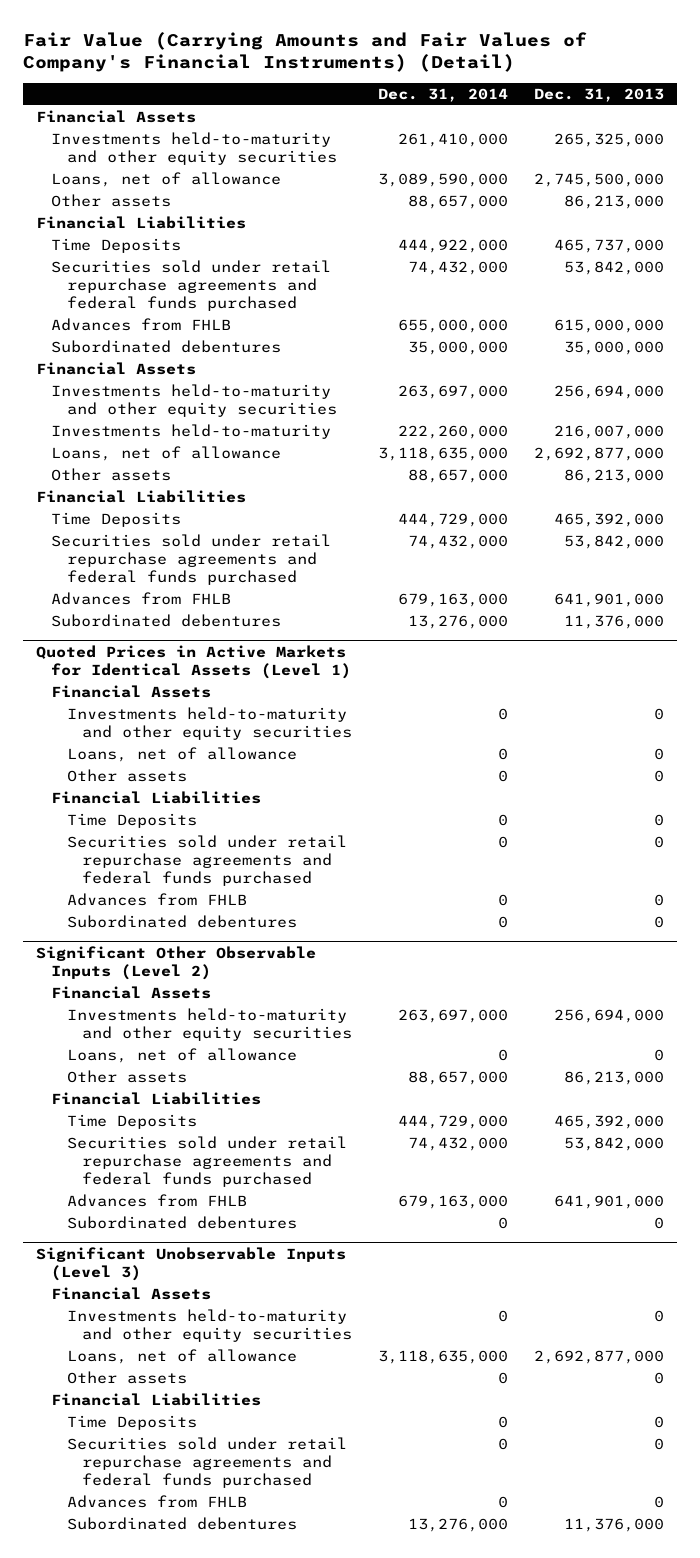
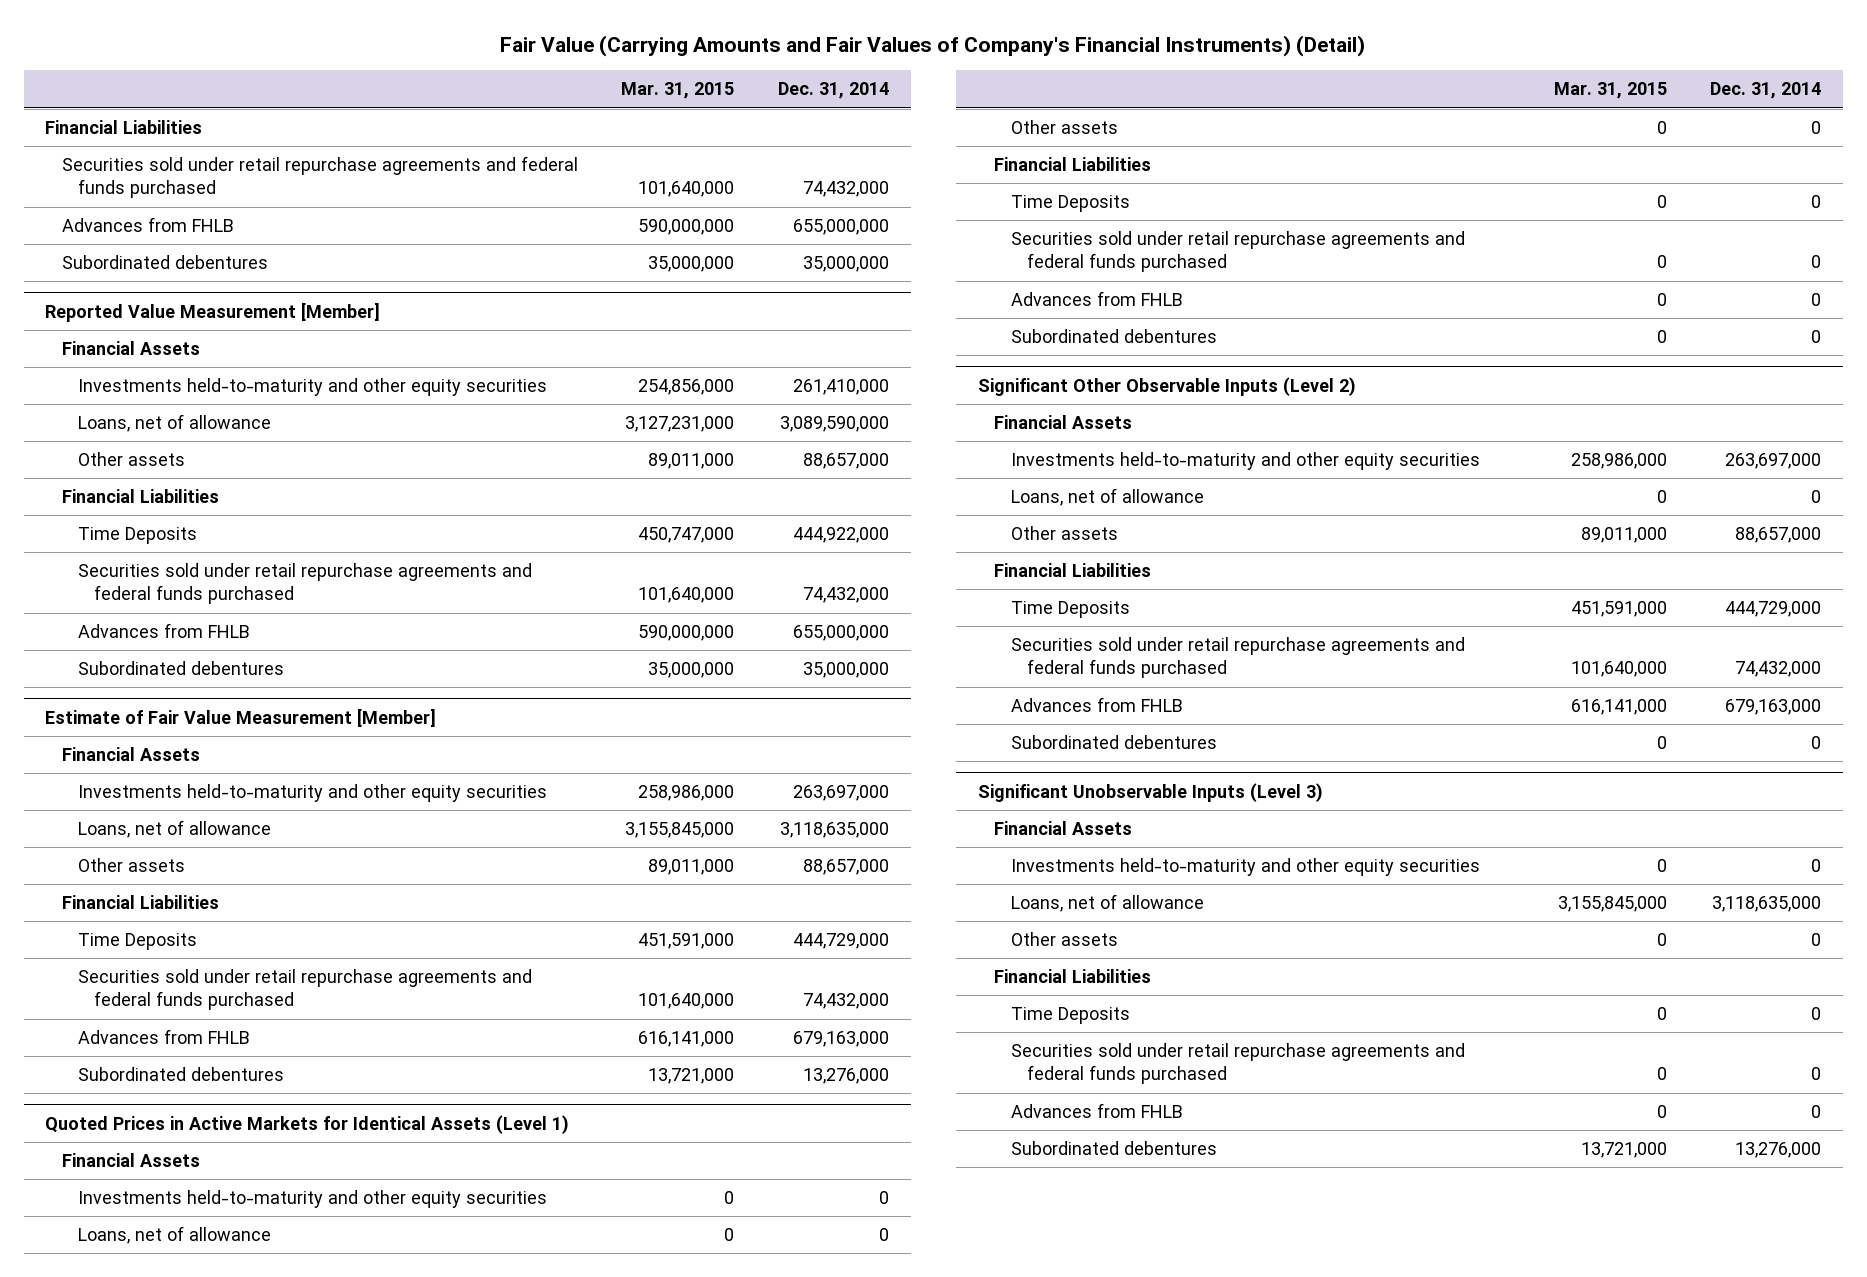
[534,87,665,102] Dec. 31, 2013 -> none
none -> [621,82,735,100] Mar. 31, 2015
none -> [45,120,203,135] Financial Liabilities
none -> [61,156,578,199] Securities sold under retail repurchase agreements and federal funds purchased
none -> [61,217,234,233] Advances from FHLB
none -> [61,255,268,270] Subordinated debentures
none -> [45,301,381,322] Reported Value Measurement [Member]
none -> [45,707,437,727] Estimate of Fair Value Measurement [Member]
[51,424,332,440] Investments held-to-maturity -> none

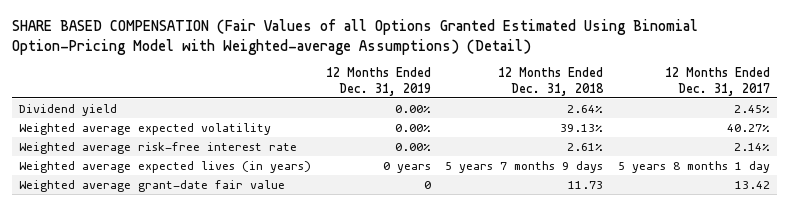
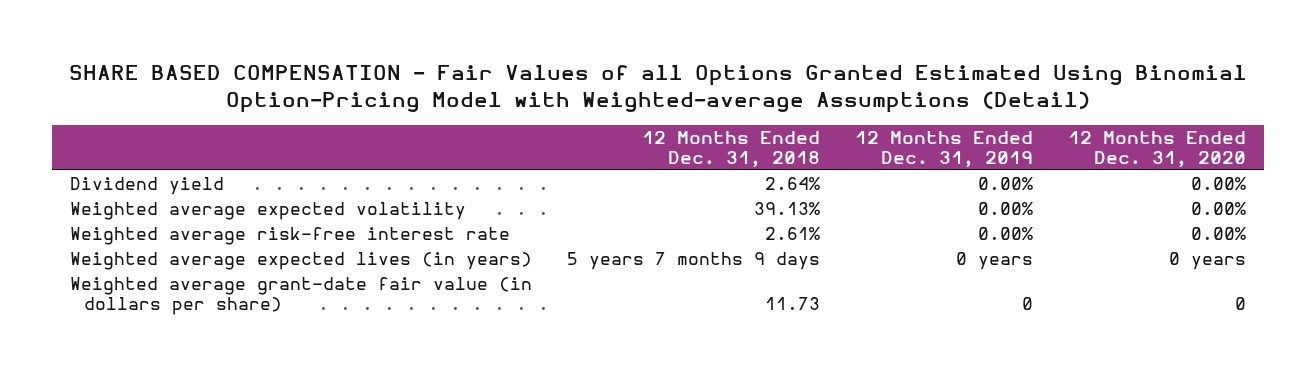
[11,19,698,55] SHARE BASED COMPENSATION (Fair Values of all Options Granted Estimated Using Binomial Option-Pricing Model with Weighted-average Assumptions) (Detail) -> [69,64,1248,113] SHARE BASED COMPENSATION - Fair Values of all Options Granted Estimated Using Binomial Option-Pricing Model with Weighted-average Assumptions (Detail)
[664,67,770,96] 12 Months Ended Dec. 31, 2017 -> none
none -> [1068,130,1247,168] 12 Months Ended Dec. 31, 2020
[19,179,286,192] Weighted average grant-date fair value -> [69,277,532,316] Weighted average grant-date fair value (in dollars per share)

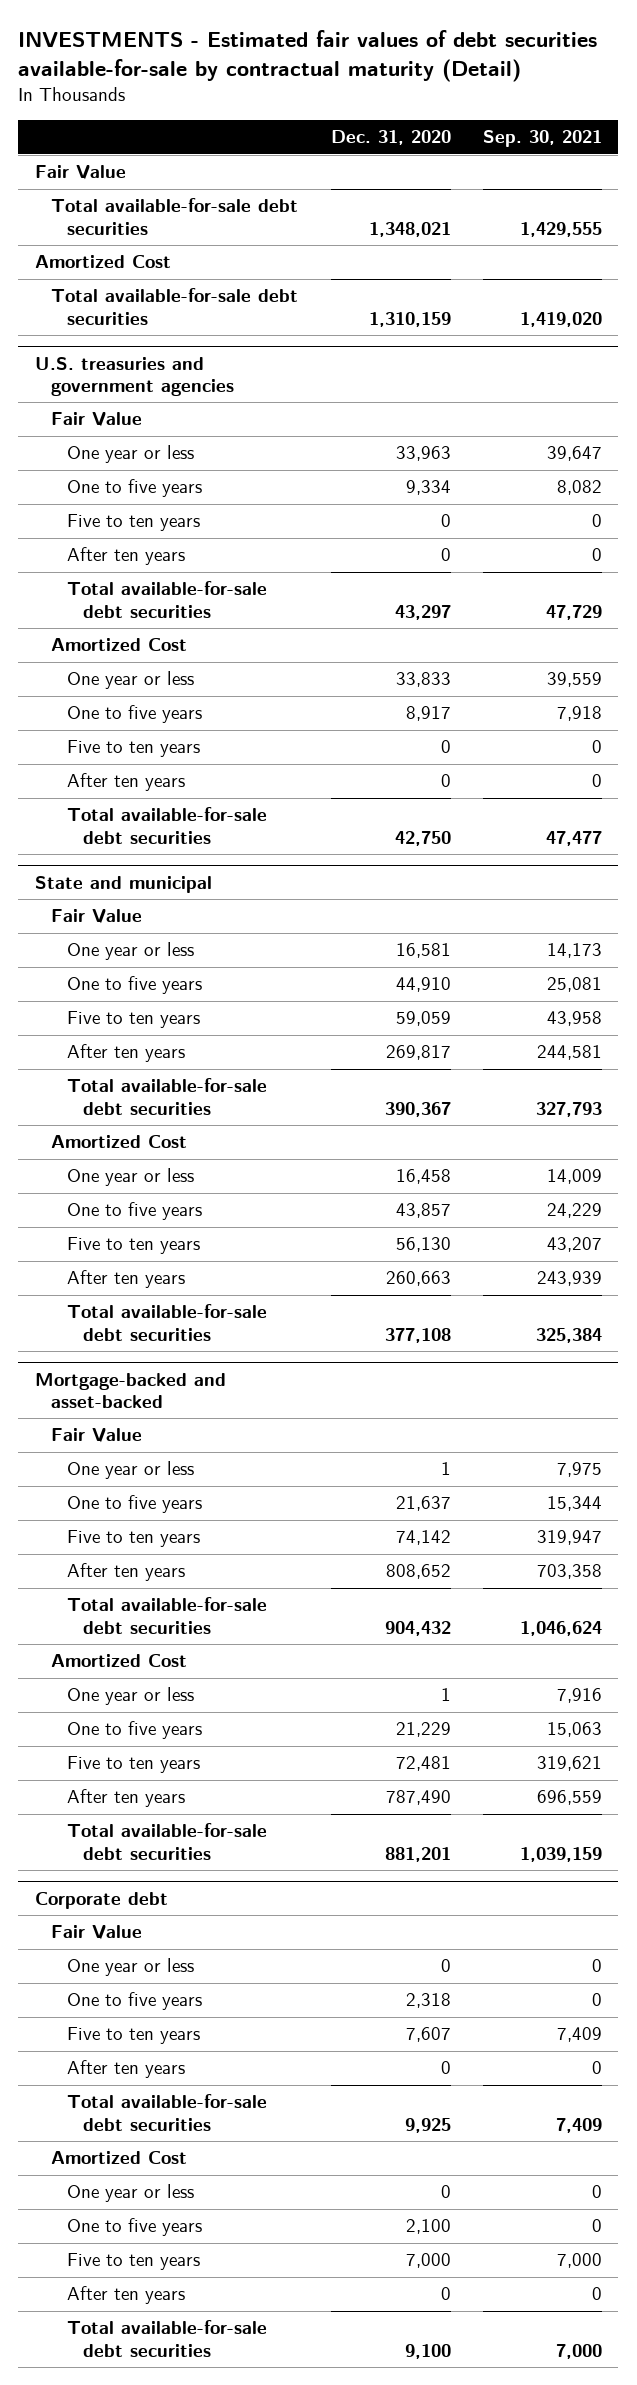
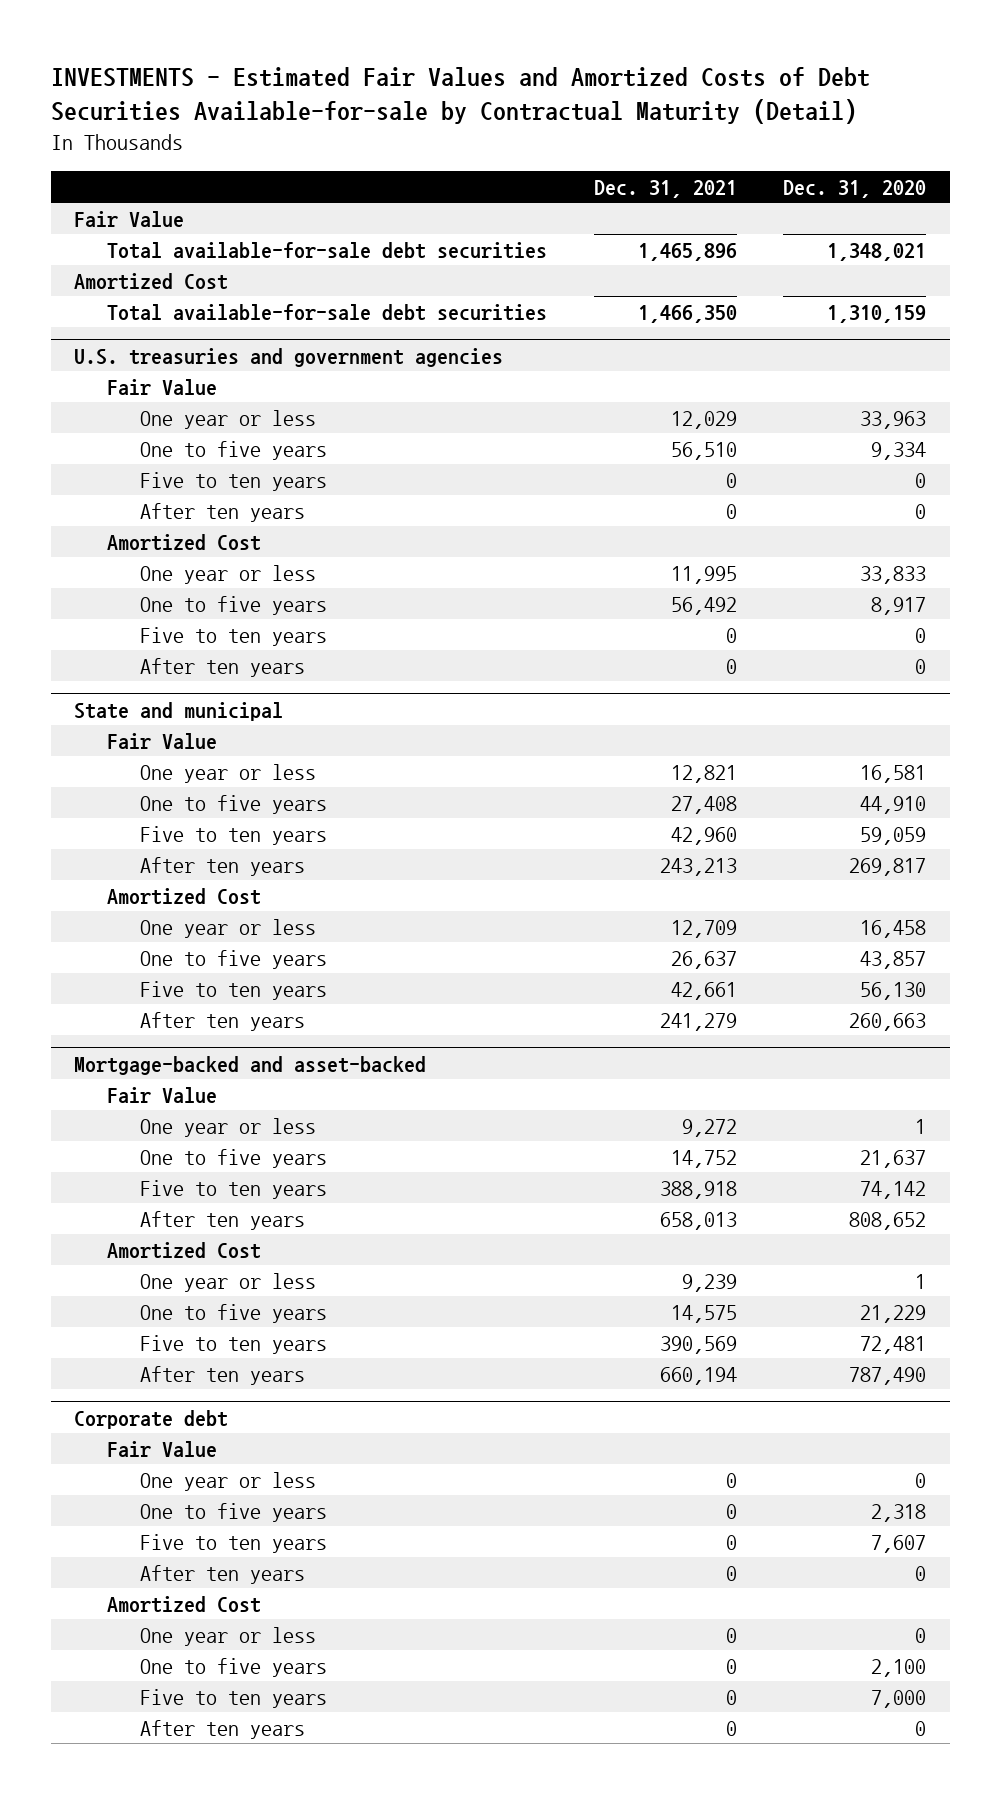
[18,30,598,83] INVESTMENTS - Estimated fair values of debt securities available-for-sale by contractual maturity (Detail) -> [50,66,870,125] INVESTMENTS - Estimated Fair Values and Amortized Costs of Debt Securities Available-for-sale by Contractual Maturity (Detail)
[483,130,603,148] Sep. 30, 2021 -> none
none -> [593,179,737,198] Dec. 31, 2021
[67,581,268,618] Total available-for-sale debt securities -> none
[67,807,268,844] Total available-for-sale debt securities -> none
[67,1078,268,1115] Total available-for-sale debt securities -> none
[67,1304,268,1341] Total available-for-sale debt securities -> none
[67,1597,268,1634] Total available-for-sale debt securities -> none
[67,1823,268,1860] Total available-for-sale debt securities -> none
[67,2094,268,2131] Total available-for-sale debt securities -> none
[67,2320,268,2357] Total available-for-sale debt securities -> none

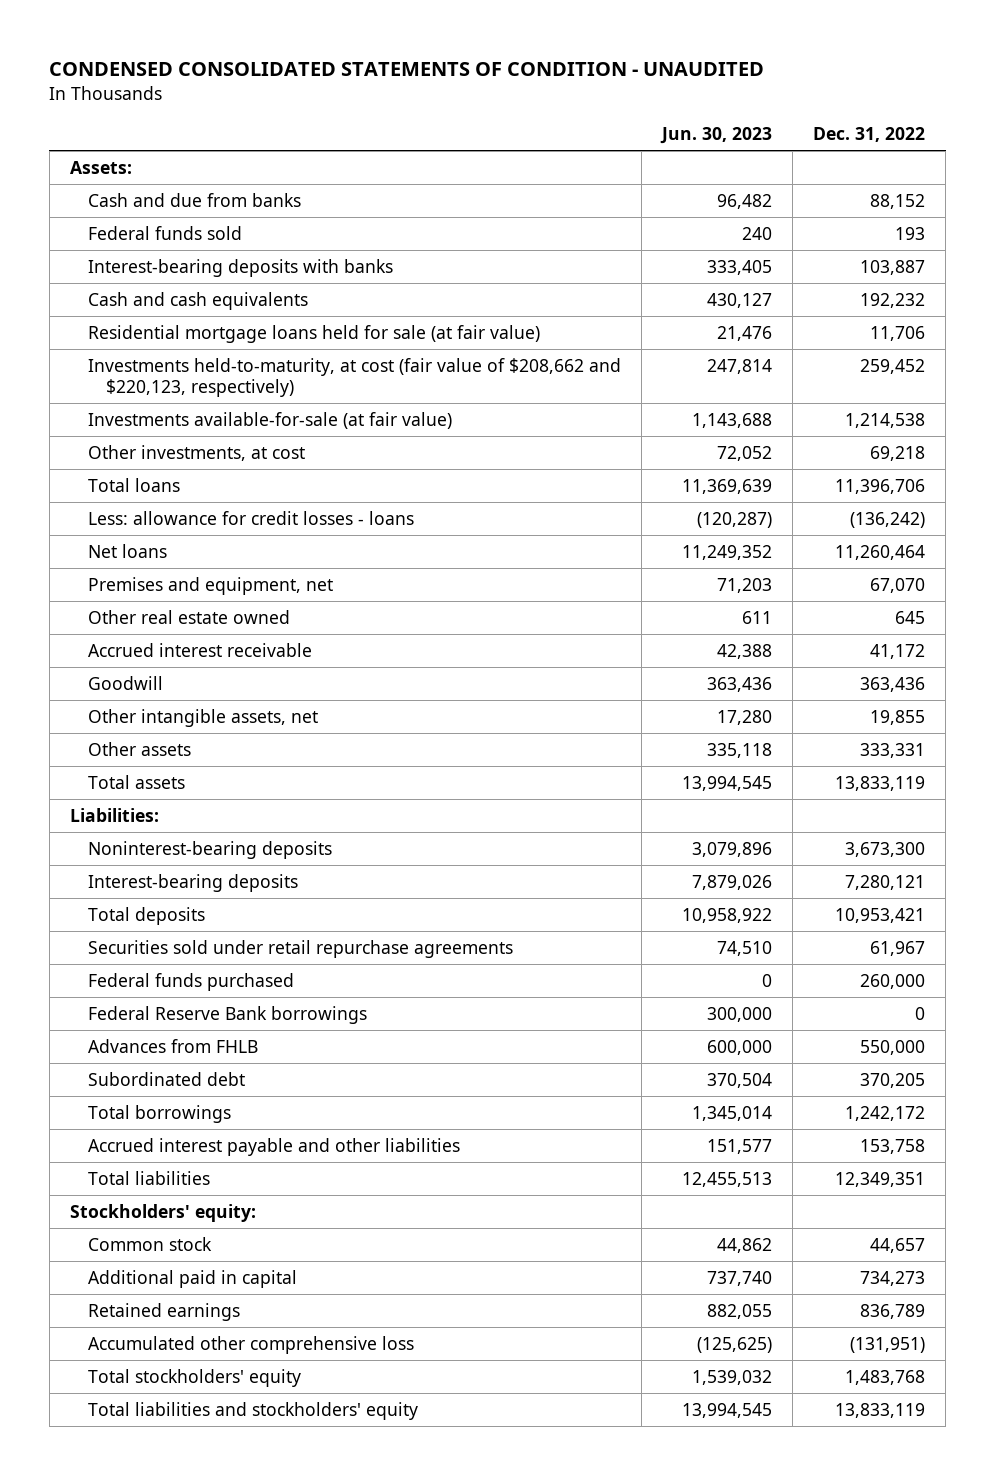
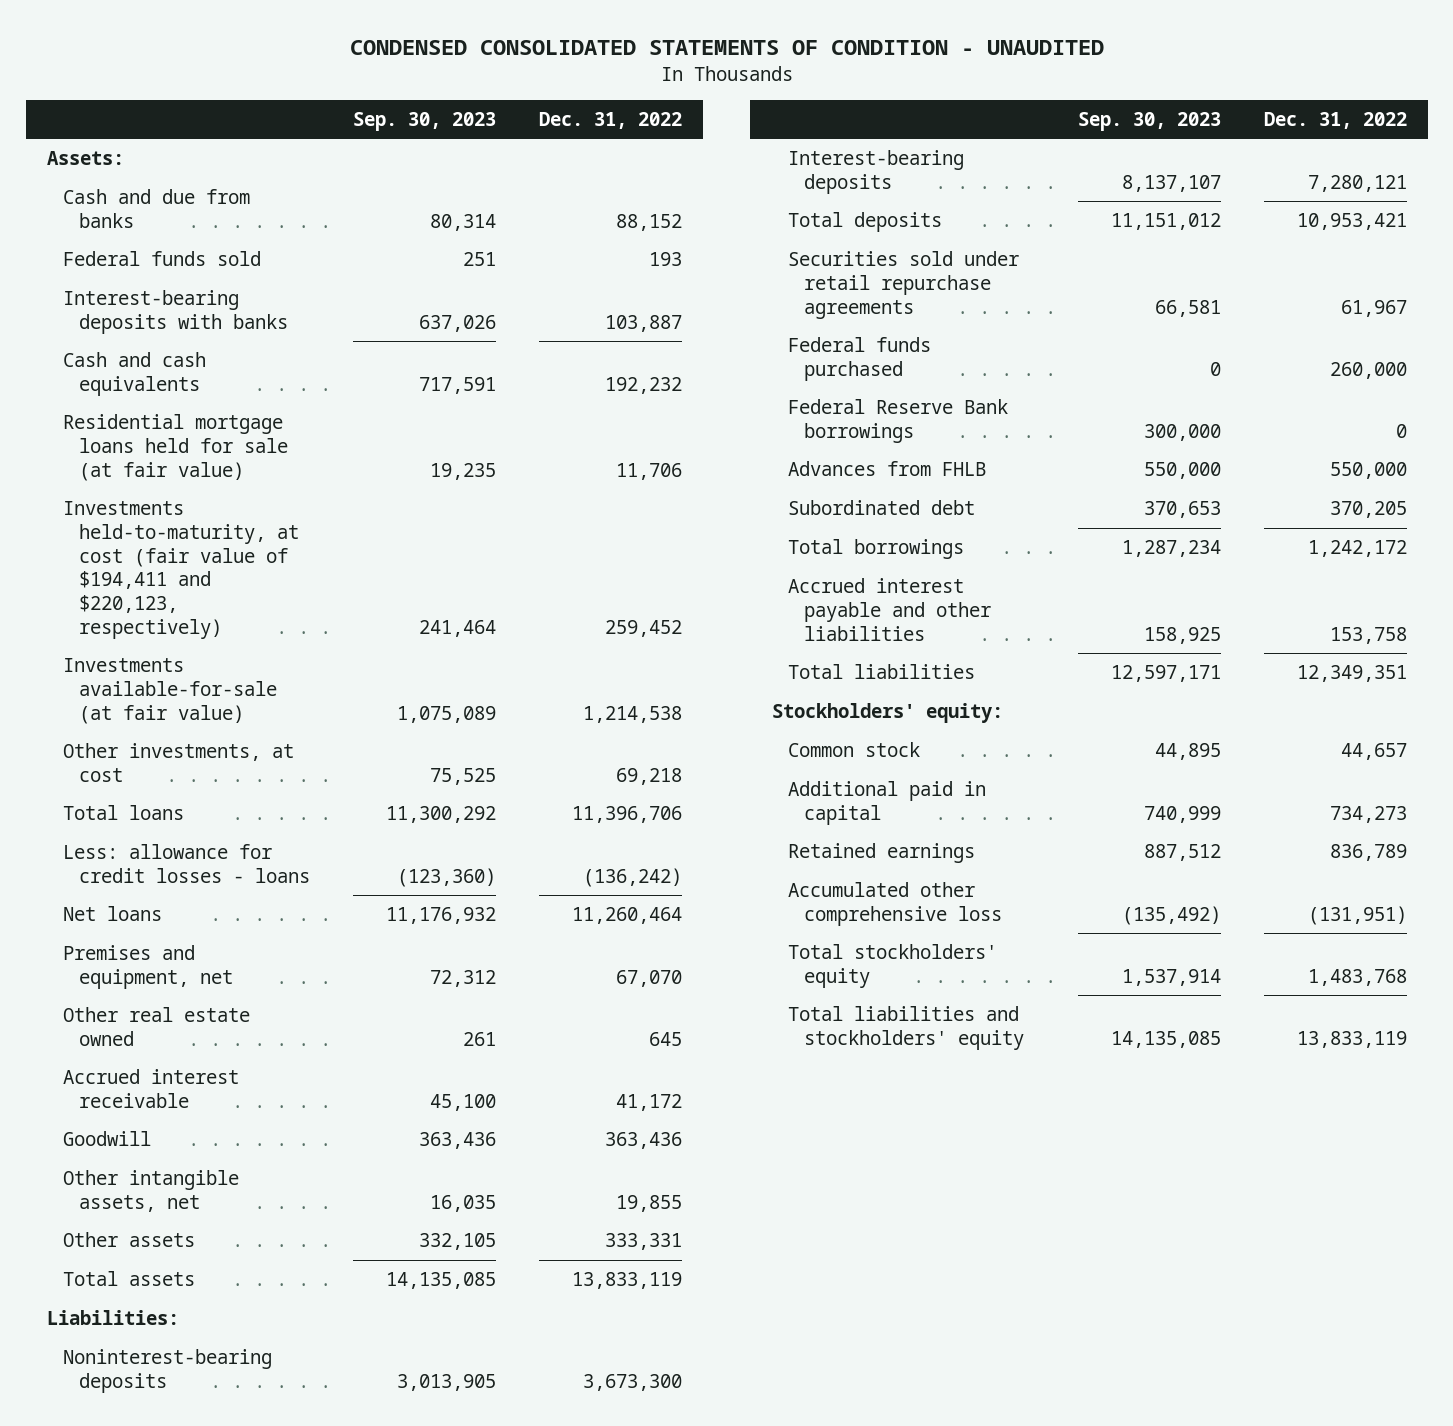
[660,126,773,144] Jun. 30, 2023 -> none
none -> [352,111,496,131] Sep. 30, 2023
[87,357,621,397] Investments held-to-maturity, at cost (fair value of $208,662 and $220,123, respectively) -> [63,501,300,639] Investments held-to-maturity, at cost (fair value of $194,411 and $220,123, respectively)

